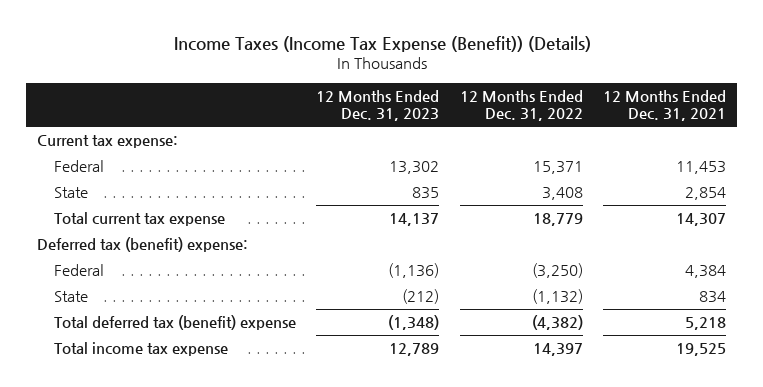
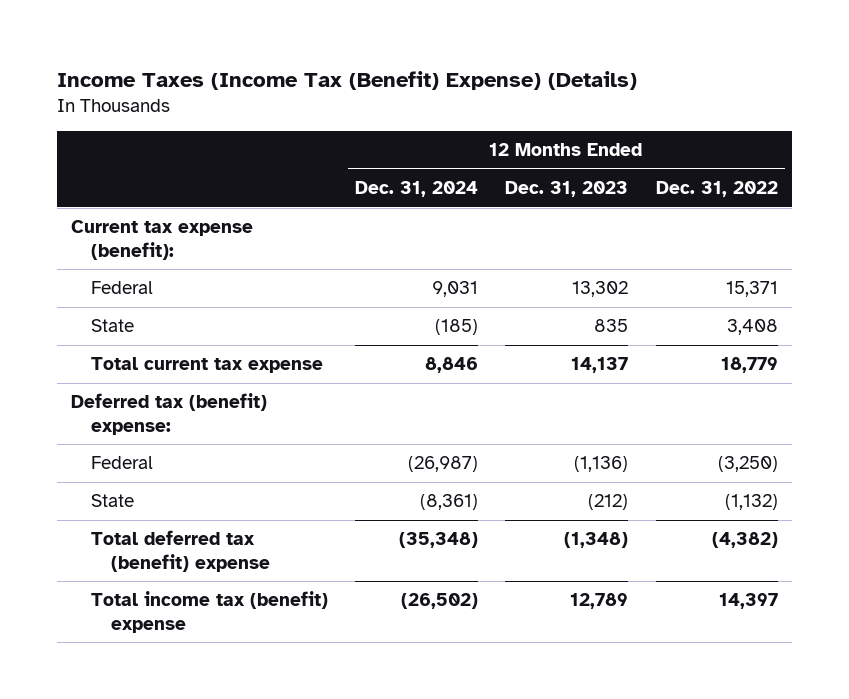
[173,35,591,52] Income Taxes (Income Tax Expense (Benefit)) (Details) -> [57,70,638,90] Income Taxes (Income Tax (Benefit) Expense) (Details)
[603,90,727,122] 12 Months Ended Dec. 31, 2021 -> none
none -> [355,181,479,198] Dec. 31, 2024
[36,135,178,149] Current tax expense: -> [70,220,253,260] Current tax expense (benefit):
[53,342,228,357] Total income tax expense -> [90,591,328,633] Total income tax (benefit) expense

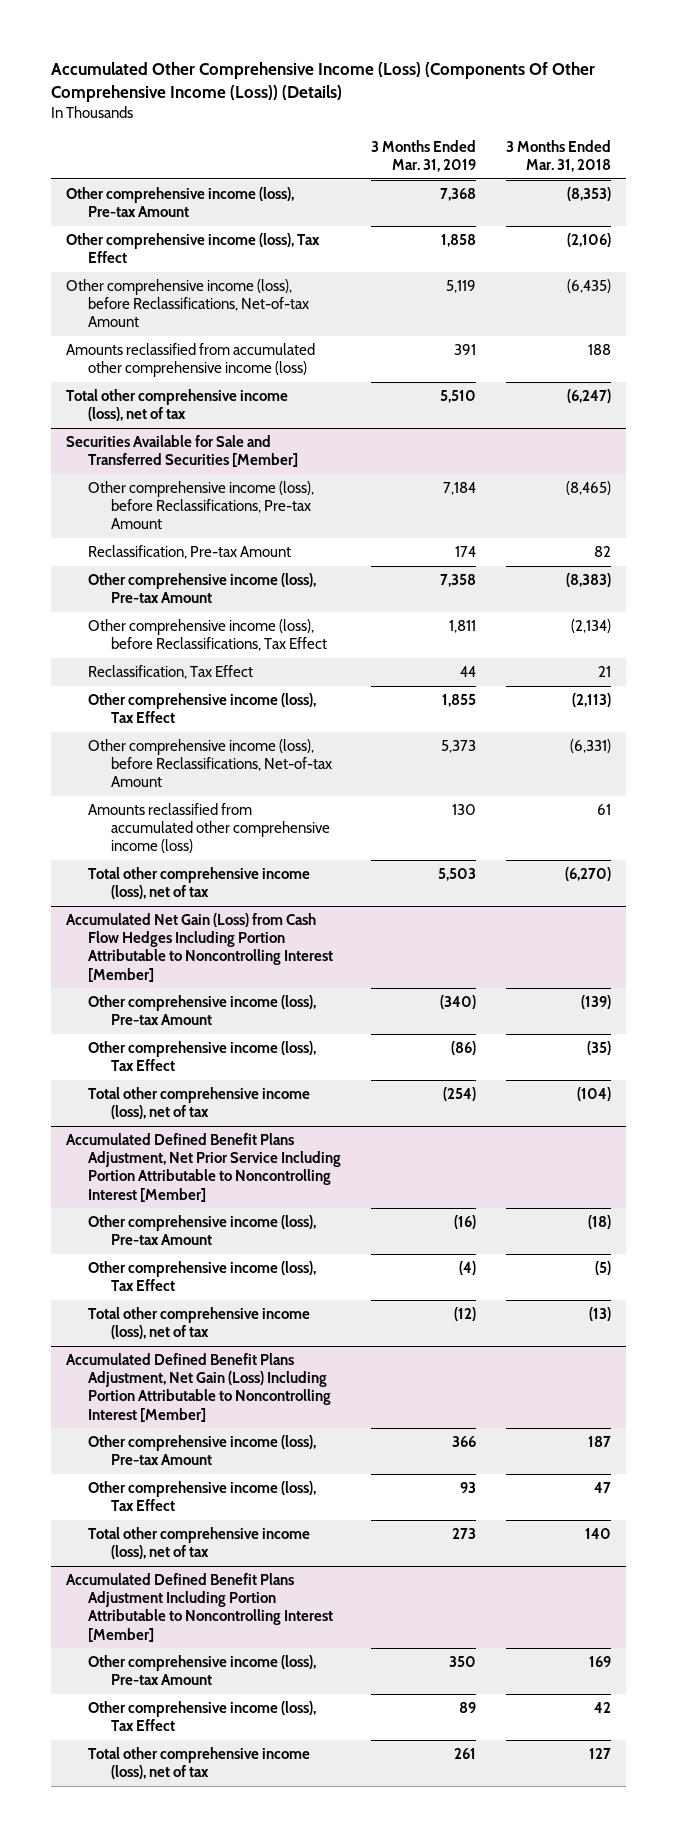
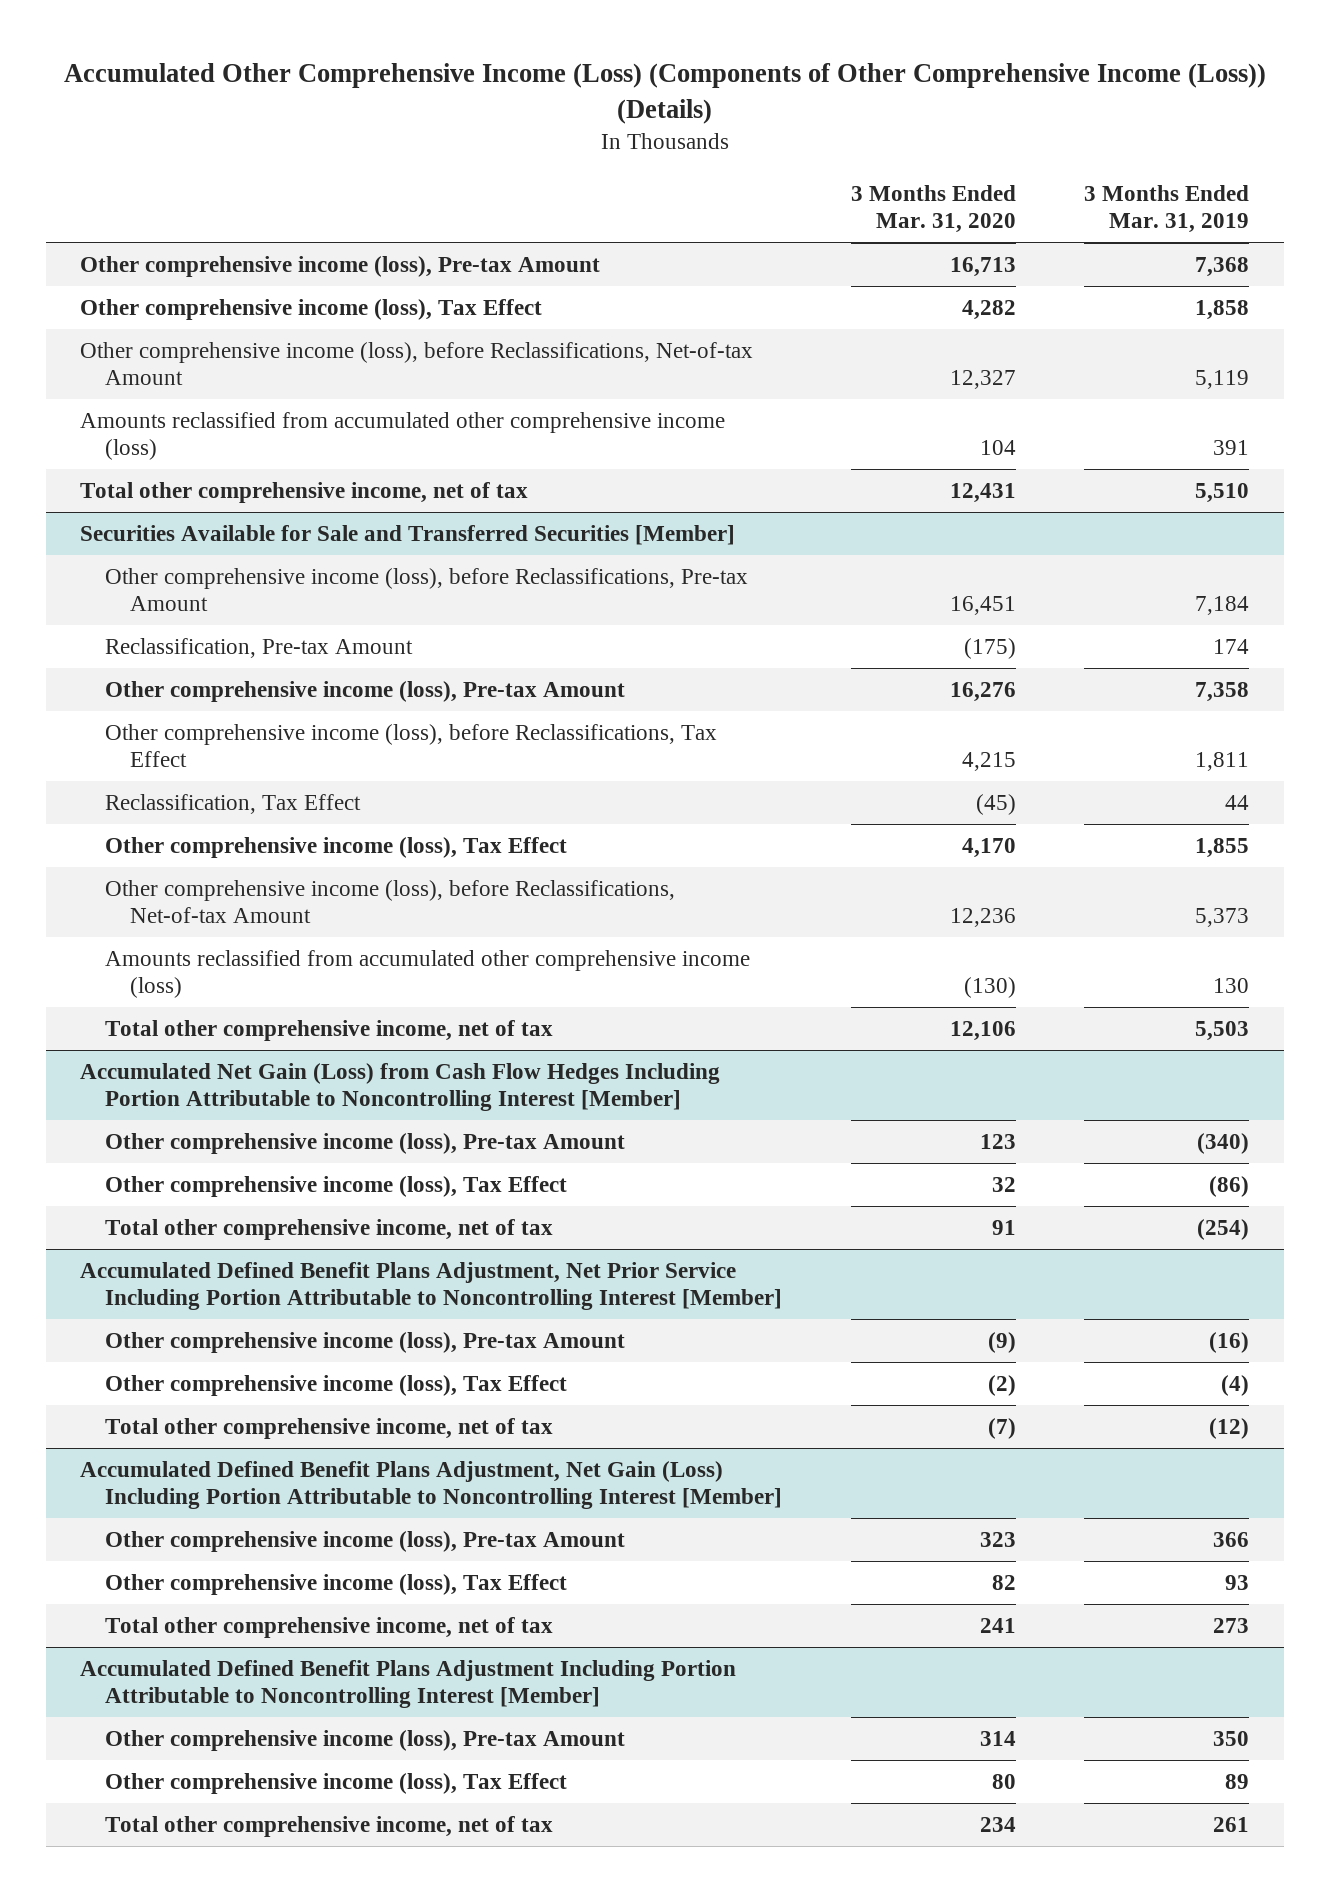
[51,61,596,102] Accumulated Other Comprehensive Income (Loss) (Components Of Other Comprehensive Income (Loss)) (Details) -> [63,62,1266,124] Accumulated Other Comprehensive Income (Loss) (Components of Other Comprehensive Income (Loss)) (Details)
[505,140,611,173] 3 Months Ended Mar. 31, 2018 -> none
none -> [850,184,1016,234] 3 Months Ended Mar. 31, 2020
[66,389,289,422] Total other comprehensive income (loss), net of tax -> [80,481,529,503] Total other comprehensive income, net of tax
[88,867,311,900] Total other comprehensive income (loss), net of tax -> [105,1019,554,1041] Total other comprehensive income, net of tax
[88,1087,311,1120] Total other comprehensive income (loss), net of tax -> [105,1218,554,1240] Total other comprehensive income, net of tax
[88,1307,311,1340] Total other comprehensive income (loss), net of tax -> [105,1417,554,1439] Total other comprehensive income, net of tax
[88,1527,311,1560] Total other comprehensive income (loss), net of tax -> [105,1616,554,1638] Total other comprehensive income, net of tax
[88,1747,311,1780] Total other comprehensive income (loss), net of tax -> [105,1815,554,1837] Total other comprehensive income, net of tax

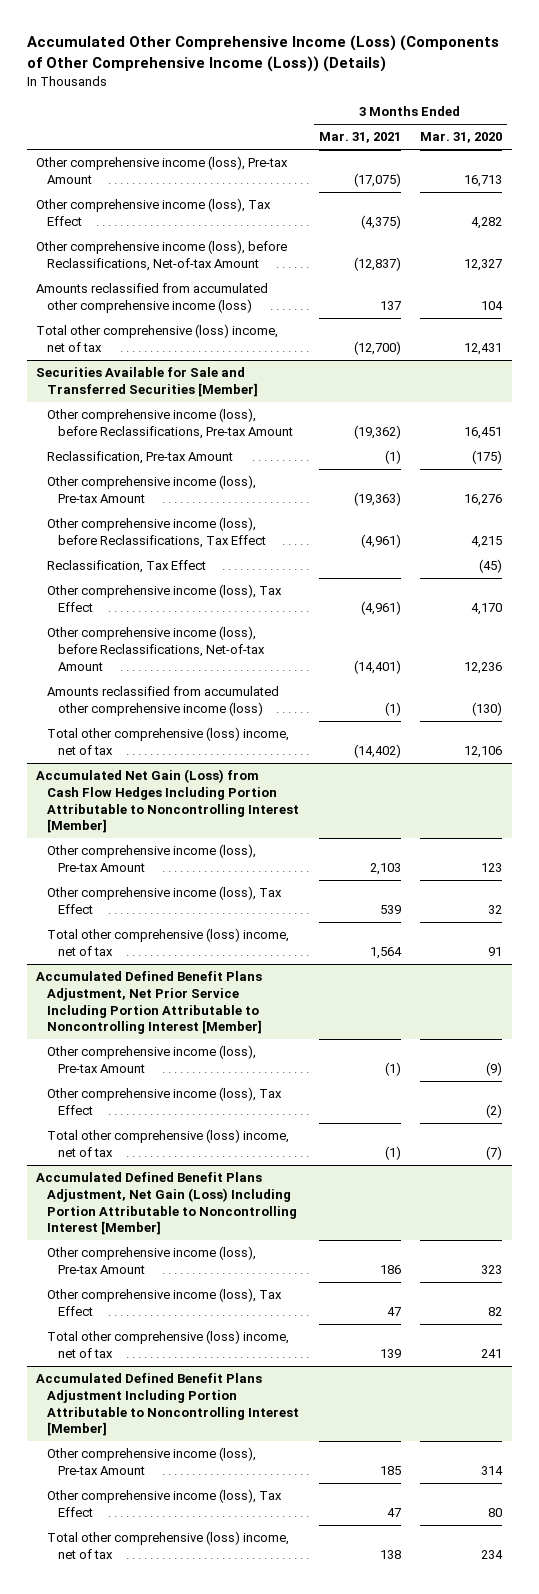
[1084,184,1250,234] 3 Months Ended Mar. 31, 2019 -> none
none -> [318,132,401,144] Mar. 31, 2021
[80,481,529,503] Total other comprehensive income, net of tax -> [36,324,279,353] Total other comprehensive (loss) income, net of tax
[105,1019,554,1041] Total other comprehensive income, net of tax -> [47,727,290,756] Total other comprehensive (loss) income, net of tax
[105,1218,554,1240] Total other comprehensive income, net of tax -> [47,928,290,957] Total other comprehensive (loss) income, net of tax
[105,1417,554,1439] Total other comprehensive income, net of tax -> [47,1129,290,1158] Total other comprehensive (loss) income, net of tax
[105,1616,554,1638] Total other comprehensive income, net of tax -> [47,1330,290,1359] Total other comprehensive (loss) income, net of tax
[105,1815,554,1837] Total other comprehensive income, net of tax -> [47,1531,290,1560] Total other comprehensive (loss) income, net of tax

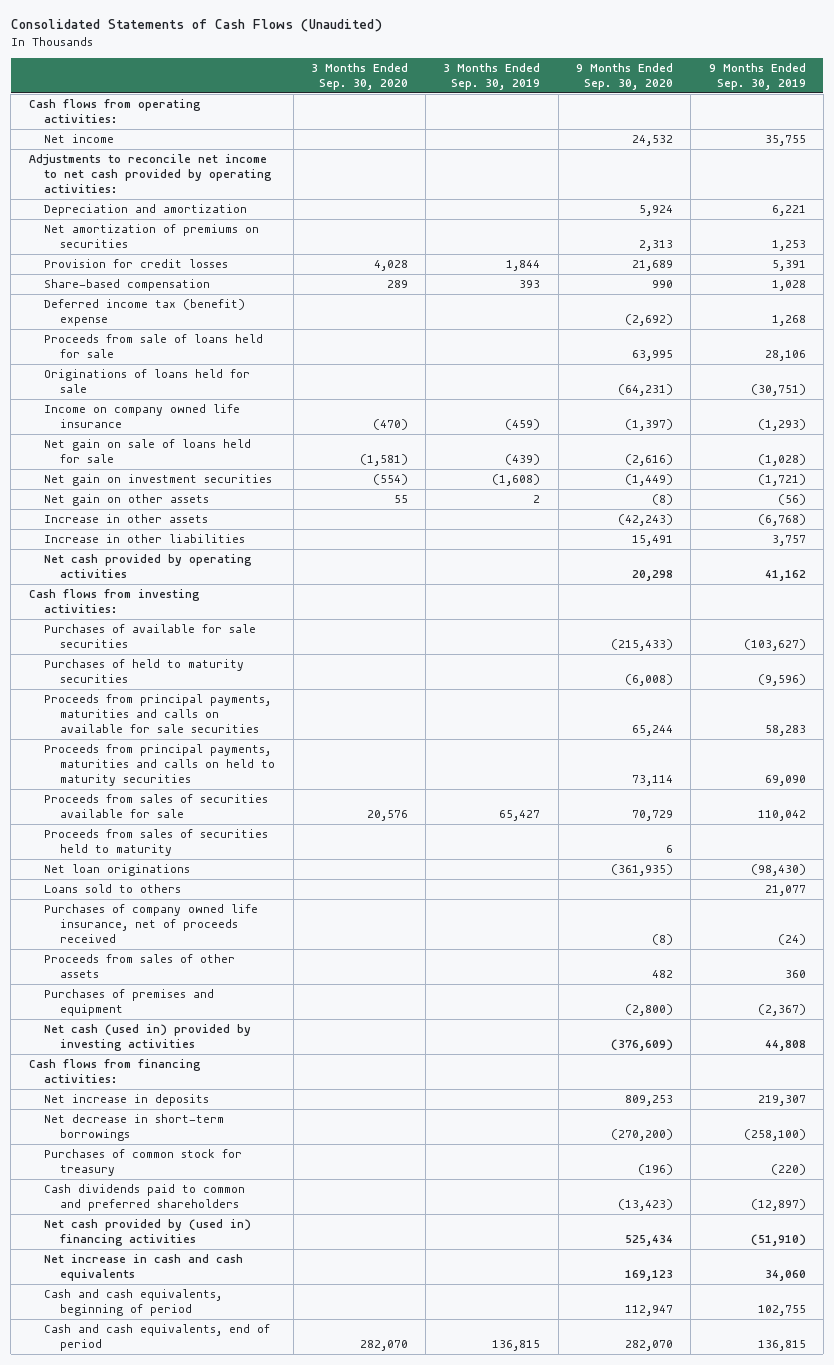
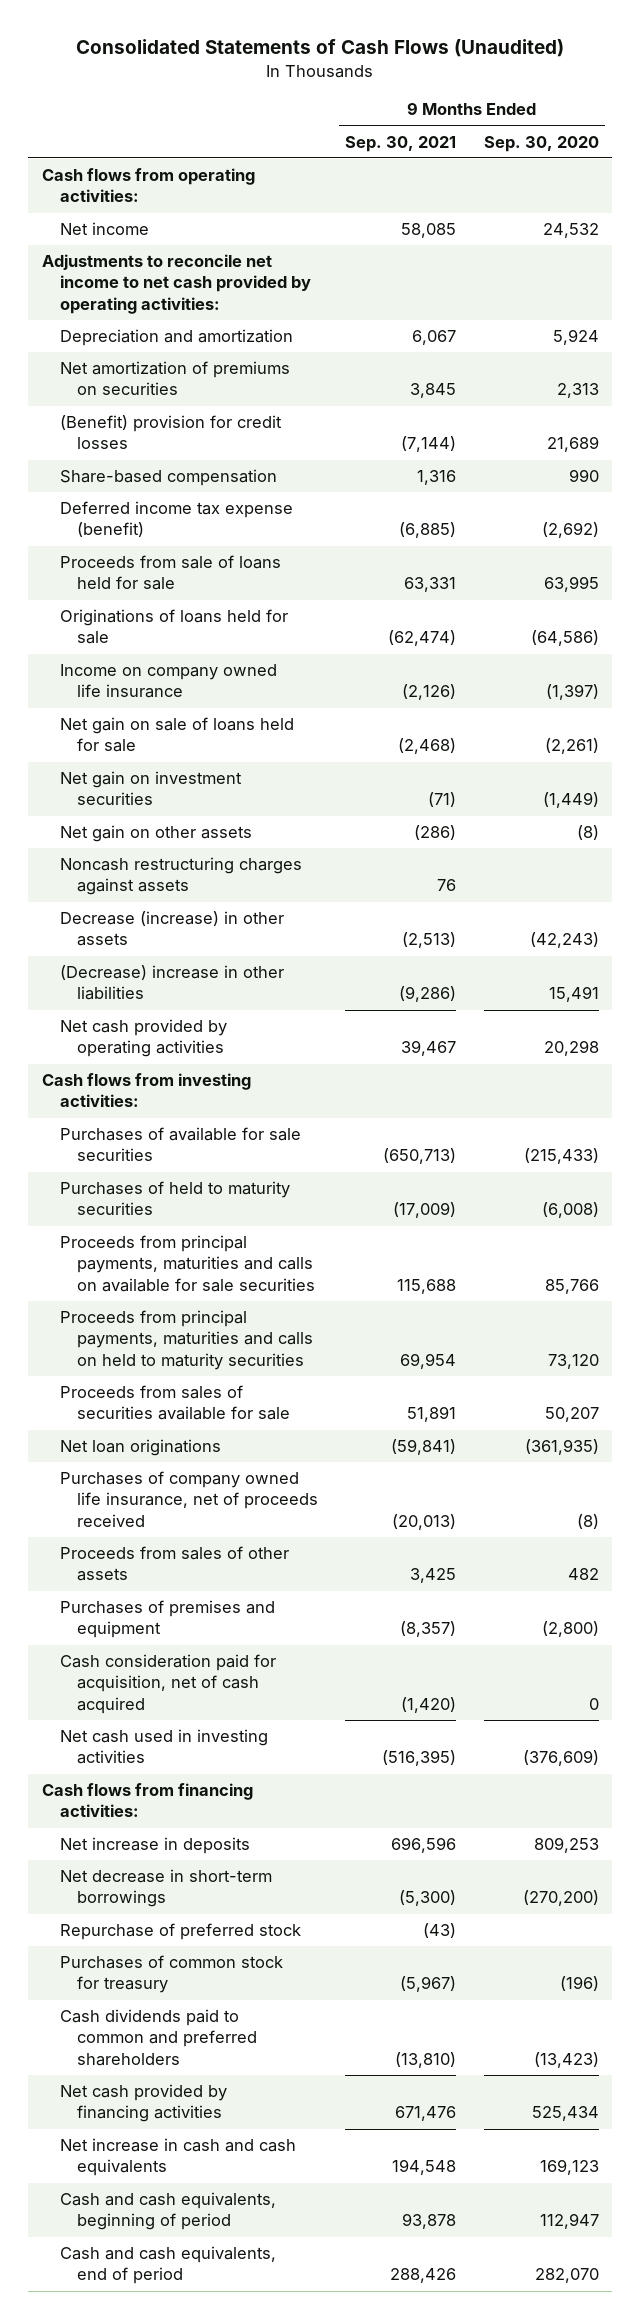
[310,62,408,90] 3 Months Ended Sep. 30, 2020 -> none
[443,62,541,90] 3 Months Ended Sep. 30, 2019 -> none
[708,62,806,90] 9 Months Ended Sep. 30, 2019 -> none
none -> [345,135,457,152] Sep. 30, 2021
[44,259,229,269] Provision for credit losses -> [59,415,282,450] (Benefit) provision for credit losses
[44,299,246,327] Deferred income tax (benefit) expense -> [59,501,293,538] Deferred income tax expense (benefit)
[618,384,674,397] (64,231) -> [530,630,599,647] (64,586)
[625,454,674,467] (2,616) -> [544,738,599,755] (2,261)
none -> [59,857,302,896] Noncash restructuring charges against assets
[44,514,209,524] Increase in other assets -> [59,911,284,947] Decrease (increase) in other assets
[44,534,246,544] Increase in other liabilities -> [59,965,284,1001] (Decrease) increase in other liabilities
[44,829,269,857] Proceeds from sales of securities held to maturity -> none
[632,724,674,736] 65,244 -> [544,1278,599,1294] 85,766
[632,774,674,786] 73,114 -> [547,1353,599,1369] 73,120
[632,810,674,822] 70,729 -> [544,1407,599,1423] 50,207
[44,884,182,894] Loans sold to others -> none
none -> [59,1654,276,1714] Cash consideration paid for acquisition, net of cash acquired
[44,1024,252,1052] Net cash (used in) provided by investing activities -> [59,1729,268,1765] Net cash used in investing activities
none -> [59,1923,301,1941] Repurchase of preferred stock
[44,1219,252,1247] Net cash provided by (used in) financing activities -> [59,2084,227,2123] Net cash provided by financing activities

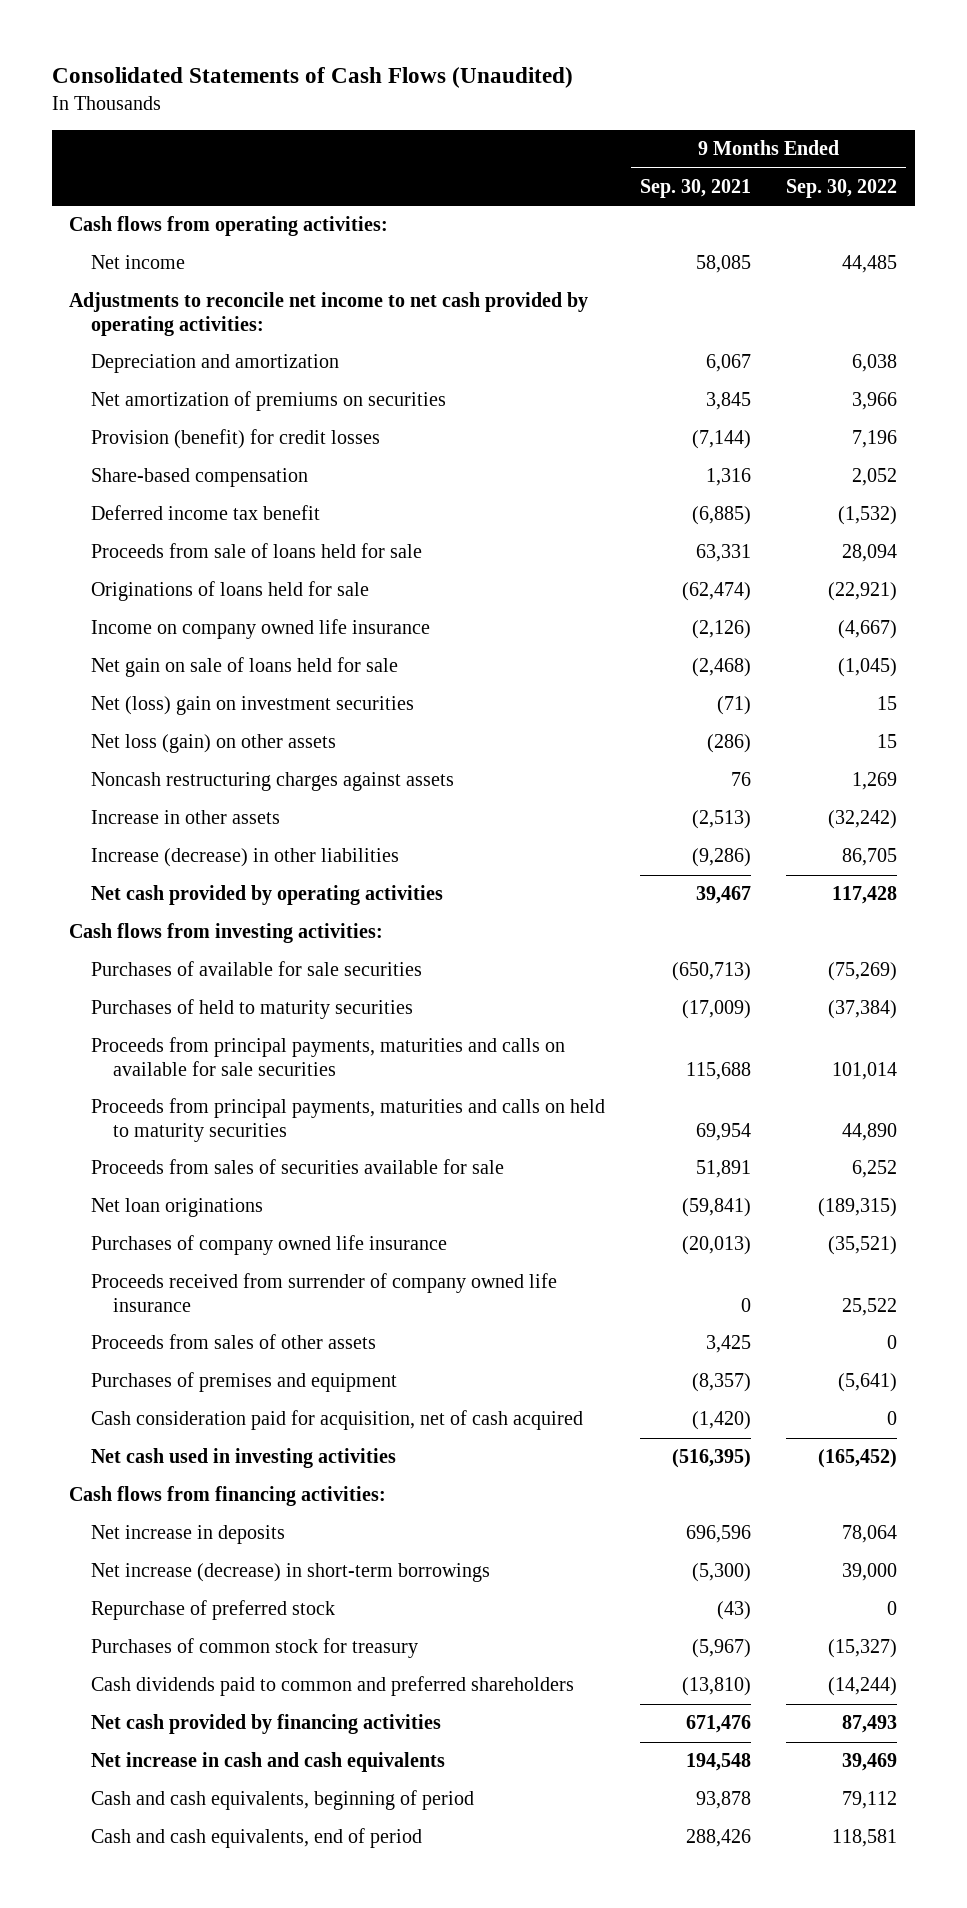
[483,135,599,152] Sep. 30, 2020 -> none
none -> [786,178,898,198] Sep. 30, 2022
[59,415,282,450] (Benefit) provision for credit losses -> [90,429,380,450] Provision (benefit) for credit losses
[59,501,293,538] Deferred income tax expense (benefit) -> [90,505,320,521] Deferred income tax benefit
[59,771,242,806] Net gain on investment securities -> [90,696,414,716] Net (loss) gain on investment securities
[59,825,252,843] Net gain on other assets -> [90,734,336,754] Net loss (gain) on other assets
[59,911,284,947] Decrease (increase) in other assets -> [90,810,280,825] Increase in other assets
[59,965,284,1001] (Decrease) increase in other liabilities -> [90,848,399,868] Increase (decrease) in other liabilities
[59,1471,319,1527] Purchases of company owned life insurance, net of proceeds received -> [90,1235,447,1256] Purchases of company owned life insurance
none -> [90,1273,557,1312] Proceeds received from surrender of company owned life insurance
[59,1869,272,1908] Net decrease in short-term borrowings -> [90,1563,490,1583] Net increase (decrease) in short-term borrowings

